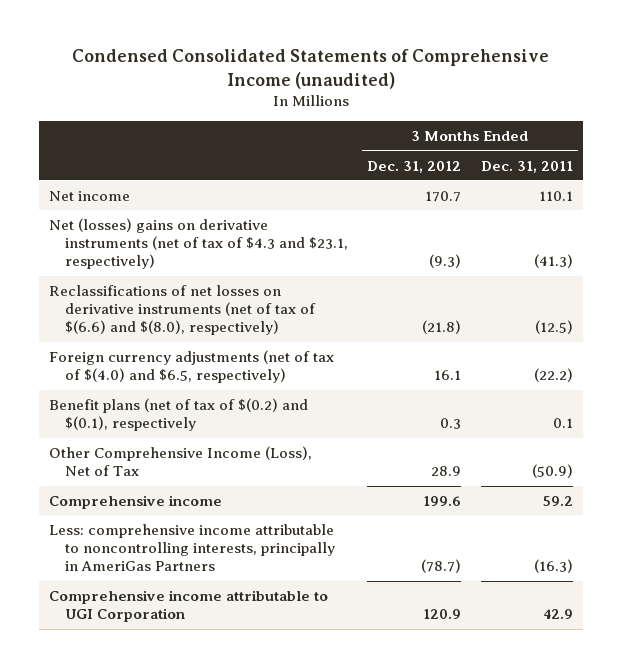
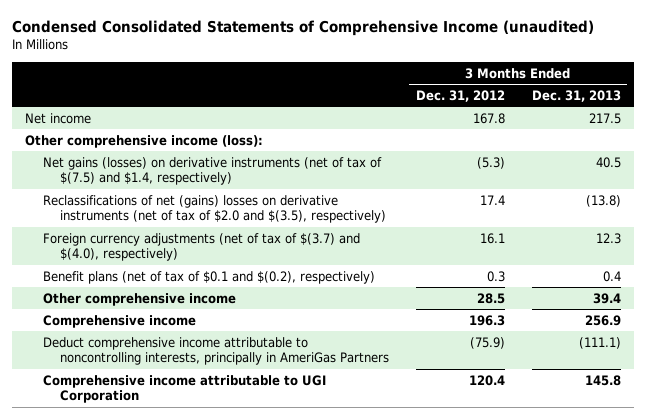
[481,160,574,173] Dec. 31, 2011 -> none
none -> [531,89,621,102] Dec. 31, 2013
[425,190,462,202] 170.7 -> [472,112,505,124] 167.8
none -> [25,134,264,148] Other comprehensive income (loss):
[48,217,348,270] Net (losses) gains on derivative instruments (net of tax of $4.3 and $23.1, respectively) -> [42,156,382,186] Net gains (losses) on derivative instruments (net of tax of $(7.5) and $1.4, respectively)
[429,254,462,269] (9.3) -> [476,156,505,169] (5.3)
[48,284,316,336] Reclassifications of net losses on derivative instruments (net of tax of $(6.6) and $(8.0), respectively) -> [42,194,386,224] Reclassifications of net (gains) losses on derivative instruments (net of tax of $2.0 and $(3.5), respectively)
[422,320,462,335] (21.8) -> [479,194,505,205] 17.4
[48,349,334,384] Foreign currency adjustments (net of tax of $(4.0) and $6.5, respectively) -> [42,232,360,262] Foreign currency adjustments (net of tax of $(3.7) and $(4.0), respectively)
[48,397,308,432] Benefit plans (net of tax of $(0.2) and $(0.1), respectively -> [42,270,375,284] Benefit plans (net of tax of $0.1 and $(0.2), respectively)
[48,445,312,477] Other Comprehensive Income (Loss), Net of Tax -> [42,292,236,306] Other comprehensive income
[431,466,462,477] 28.9 -> [476,292,505,304] 28.5
[423,495,462,506] 199.6 -> [468,314,505,326] 196.3
[48,523,335,572] Less: comprehensive income attributable to noncontrolling interests, principally in AmeriGas Partners -> [42,336,389,366] Deduct comprehensive income attributable to noncontrolling interests, principally in AmeriGas Partners
[421,559,462,574] (78.7) -> [469,336,505,349] (75.9)
[423,609,462,620] 120.9 -> [468,374,505,386] 120.4

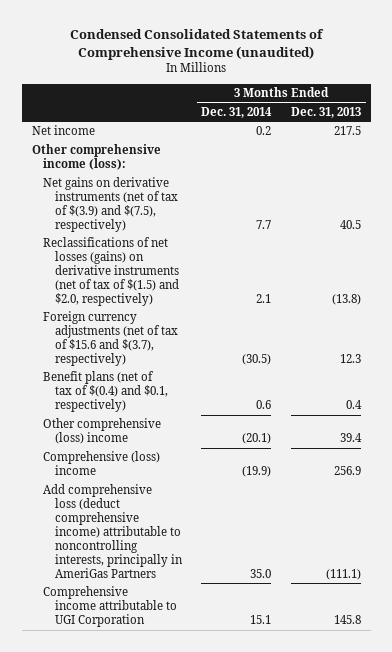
[415,89,505,102] Dec. 31, 2012 -> none
none -> [201,106,273,118] Dec. 31, 2014
[42,156,382,186] Net gains (losses) on derivative instruments (net of tax of $(7.5) and $1.4, respectively) -> [43,177,178,233] Net gains on derivative instruments (net of tax of $(3.9) and $(7.5), respectively)
[42,194,386,224] Reclassifications of net (gains) losses on derivative instruments (net of tax of $2.0 and $(3.5), respectively) -> [43,237,179,307] Reclassifications of net losses (gains) on derivative instruments (net of tax of $(1.5) and $2.0, respectively)
[42,232,360,262] Foreign currency adjustments (net of tax of $(3.7) and $(4.0), respectively) -> [43,311,178,367] Foreign currency adjustments (net of tax of $15.6 and $(3.7), respectively)
[42,270,375,284] Benefit plans (net of tax of $0.1 and $(0.2), respectively) -> [43,371,168,413] Benefit plans (net of tax of $(0.4) and $0.1, respectively)
[42,292,236,306] Other comprehensive income -> [43,418,162,445] Other comprehensive (loss) income
[42,314,196,328] Comprehensive income -> [43,451,161,476] Comprehensive (loss) income
[42,336,389,366] Deduct comprehensive income attributable to noncontrolling interests, principally in AmeriGas Partners -> [43,484,183,578] Add comprehensive loss (deduct comprehensive income) attributable to noncontrolling interests, principally in AmeriGas Partners

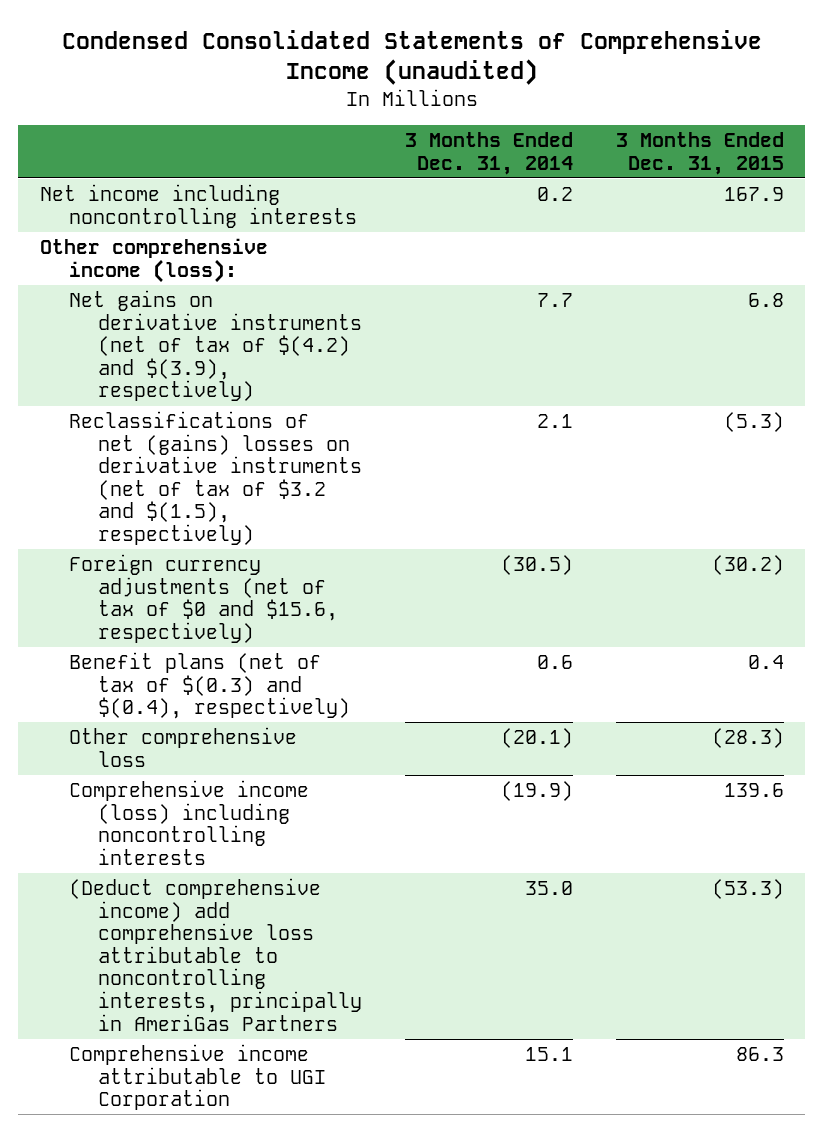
[290,106,361,118] Dec. 31, 2013 -> none
none -> [615,132,784,175] 3 Months Ended Dec. 31, 2015
[31,125,95,136] Net income -> [39,183,357,228] Net income including noncontrolling interests
[43,177,178,233] Net gains on derivative instruments (net of tax of $(3.9) and $(7.5), respectively) -> [68,289,362,402] Net gains on derivative instruments (net of tax of $(4.2) and $(3.9), respectively)
[43,237,179,307] Reclassifications of net losses (gains) on derivative instruments (net of tax of $(1.5) and $2.0, respectively) -> [68,410,362,545] Reclassifications of net (gains) losses on derivative instruments (net of tax of $3.2 and $(1.5), respectively)
[43,311,178,367] Foreign currency adjustments (net of tax of $15.6 and $(3.7), respectively) -> [68,553,338,643] Foreign currency adjustments (net of tax of $0 and $15.6, respectively)
[43,371,168,413] Benefit plans (net of tax of $(0.4) and $0.1, respectively) -> [68,651,350,720] Benefit plans (net of tax of $(0.3) and $(0.4), respectively)
[43,418,162,445] Other comprehensive (loss) income -> [68,726,297,767] Other comprehensive loss
[43,451,161,476] Comprehensive (loss) income -> [68,779,309,865] Comprehensive income (loss) including noncontrolling interests
[43,484,183,578] Add comprehensive loss (deduct comprehensive income) attributable to noncontrolling interests, principally in AmeriGas Partners -> [68,877,362,1031] (Deduct comprehensive income) add comprehensive loss attributable to noncontrolling interests, principally in AmeriGas Partners

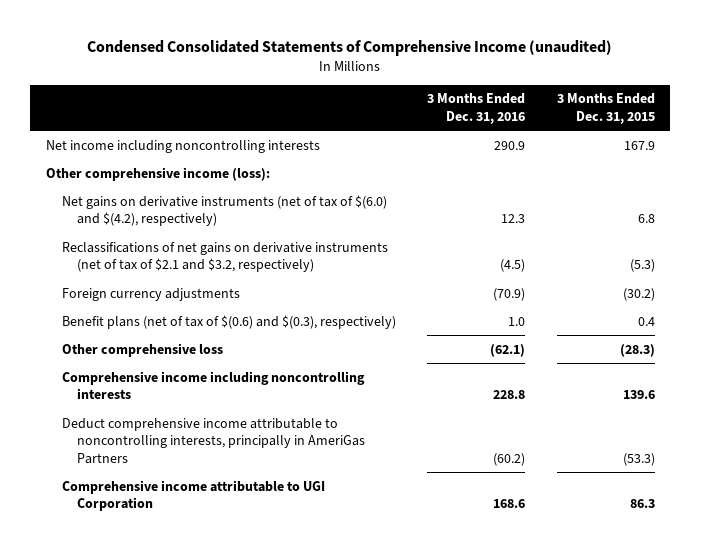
[404,132,573,175] 3 Months Ended Dec. 31, 2014 -> none
none -> [427,93,526,125] 3 Months Ended Dec. 31, 2016
[68,289,362,402] Net gains on derivative instruments (net of tax of $(4.2) and $(3.9), respectively) -> [61,194,387,227] Net gains on derivative instruments (net of tax of $(6.0) and $(4.2), respectively)
[68,410,362,545] Reclassifications of net (gains) losses on derivative instruments (net of tax of $3.2 and $(1.5), respectively) -> [61,241,388,273] Reclassifications of net gains on derivative instruments (net of tax of $2.1 and $3.2, respectively)
[68,553,338,643] Foreign currency adjustments (net of tax of $0 and $15.6, respectively) -> [61,287,240,301] Foreign currency adjustments
[68,651,350,720] Benefit plans (net of tax of $(0.3) and $(0.4), respectively) -> [61,314,396,329] Benefit plans (net of tax of $(0.6) and $(0.3), respectively)
[68,779,309,865] Comprehensive income (loss) including noncontrolling interests -> [61,370,365,400] Comprehensive income including noncontrolling interests
[68,877,362,1031] (Deduct comprehensive income) add comprehensive loss attributable to noncontrolling interests, principally in AmeriGas Partners -> [61,417,366,464] Deduct comprehensive income attributable to noncontrolling interests, principally in AmeriGas Partners

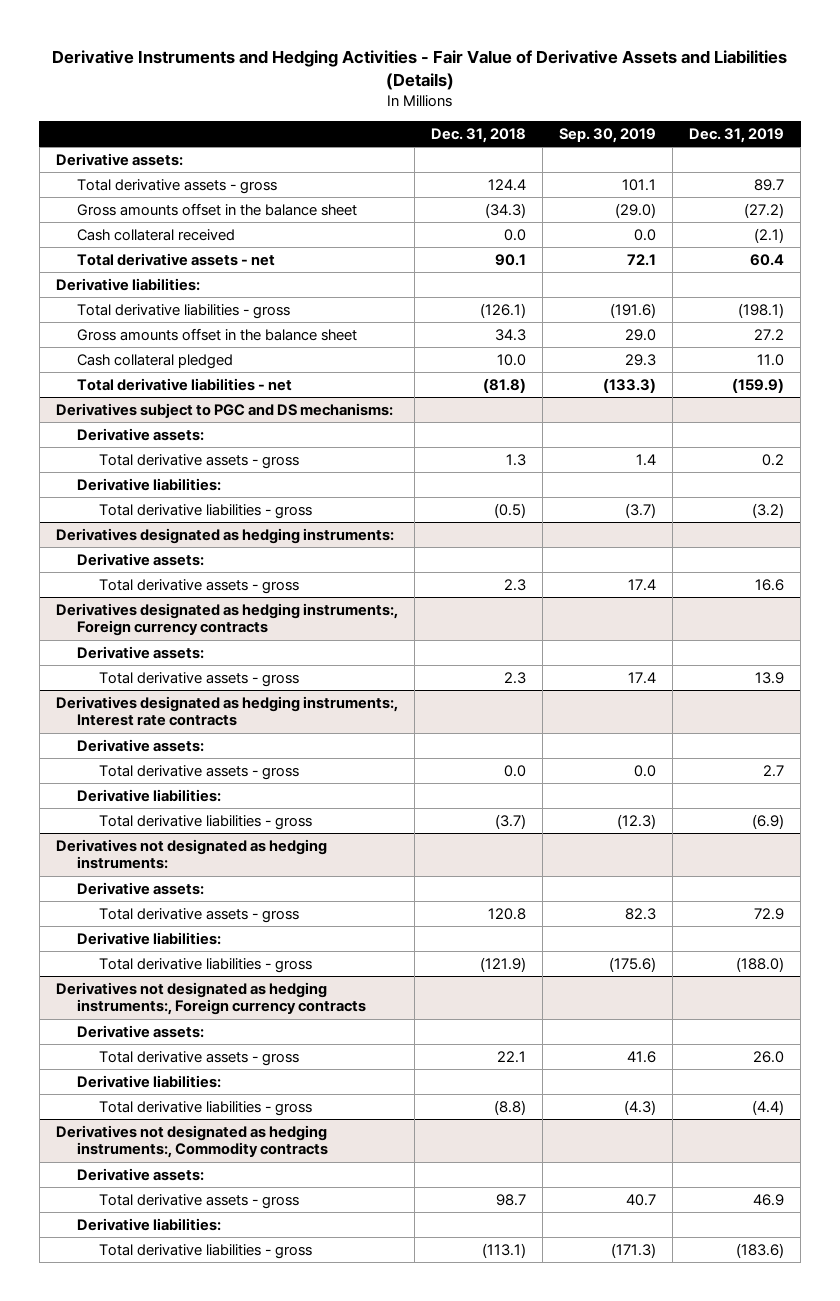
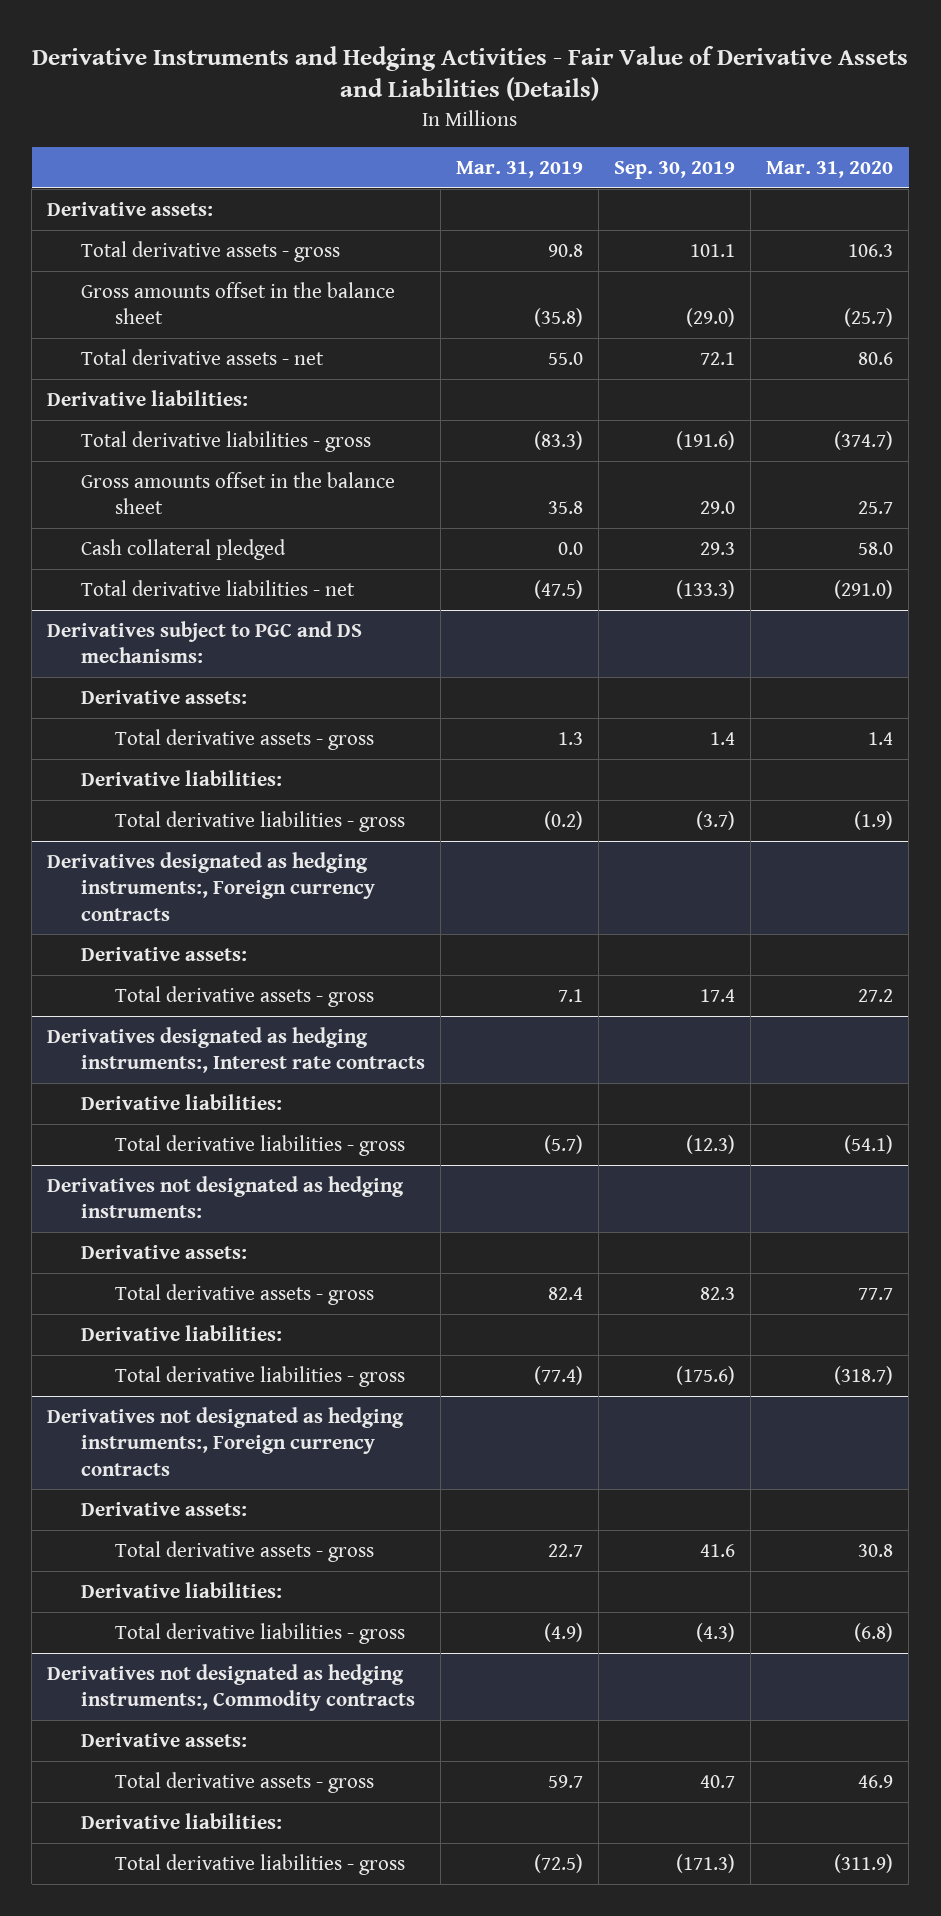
[431,127,527,143] Dec. 31, 2018 -> none
[689,127,785,143] Dec. 31, 2019 -> none
none -> [456,160,584,178] Mar. 31, 2019
none -> [766,160,894,178] Mar. 31, 2020
[77,228,236,241] Cash collateral received -> none
[55,527,394,544] Derivatives designated as hedging instruments: -> none
[77,552,205,566] Derivative assets: -> none
[98,578,299,594] Total derivative assets - gross -> none
[77,738,205,752] Derivative assets: -> none
[98,764,299,780] Total derivative assets - gross -> none

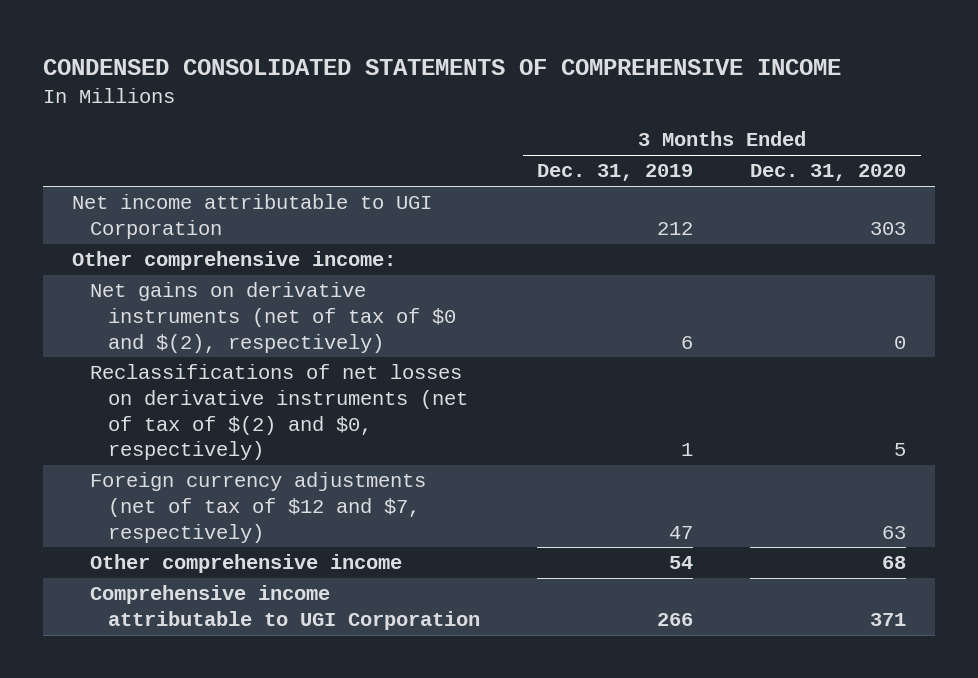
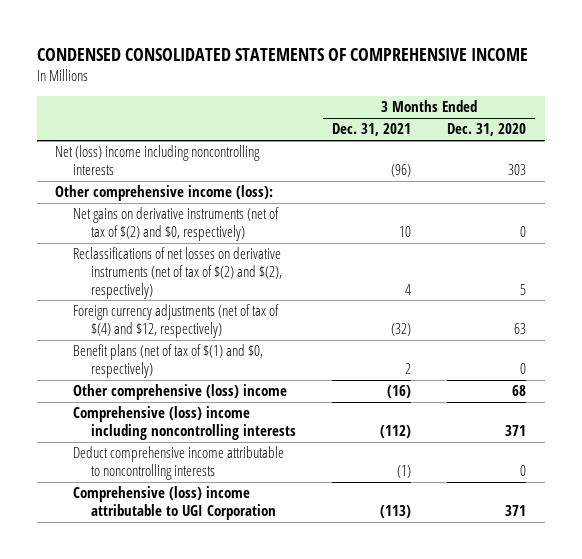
[537,164,694,182] Dec. 31, 2019 -> none
none -> [331,123,411,137] Dec. 31, 2021
[71,194,432,239] Net income attributable to UGI Corporation -> none
none -> [55,145,261,176] Net (loss) income including noncontrolling interests
[71,251,396,271] Other comprehensive income: -> [55,185,274,202] Other comprehensive income (loss):
[89,282,456,353] Net gains on derivative instruments (net of tax of $0 and $(2), respectively) -> [73,207,280,242] Net gains on derivative instruments (net of tax of $(2) and $0, respectively)
[89,364,468,461] Reclassifications of net losses on derivative instruments (net of tax of $(2) and $0, respectively) -> [73,247,282,299] Reclassifications of net losses on derivative instruments (net of tax of $(2) and $(2), respectively)
[89,472,426,543] Foreign currency adjustments (net of tax of $12 and $7, respectively) -> [73,304,280,339] Foreign currency adjustments (net of tax of $(4) and $12, respectively)
none -> [73,344,264,379] Benefit plans (net of tax of $(1) and $0, respectively)
[89,554,402,574] Other comprehensive income -> [73,384,288,401] Other comprehensive (loss) income
none -> [73,406,296,441] Comprehensive (loss) income including noncontrolling interests
none -> [73,446,285,481] Deduct comprehensive income attributable to noncontrolling interests
[89,585,480,630] Comprehensive income attributable to UGI Corporation -> [73,486,276,521] Comprehensive (loss) income attributable to UGI Corporation

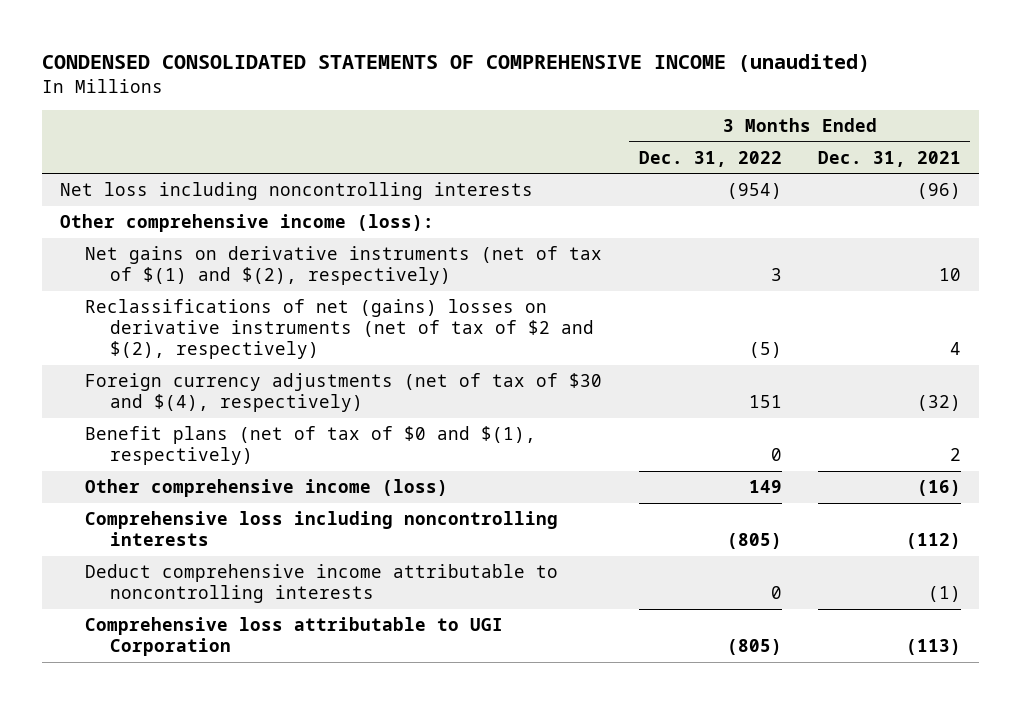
[37,47,529,61] CONDENSED CONSOLIDATED STATEMENTS OF COMPREHENSIVE INCOME -> [42,54,871,73] CONDENSED CONSOLIDATED STATEMENTS OF COMPREHENSIVE INCOME (unaudited)
[447,123,527,137] Dec. 31, 2020 -> none
none -> [638,150,782,167] Dec. 31, 2022
[55,145,261,176] Net (loss) income including noncontrolling interests -> [60,182,534,201] Net loss including noncontrolling interests
[73,207,280,242] Net gains on derivative instruments (net of tax of $(2) and $0, respectively) -> [85,246,603,286] Net gains on derivative instruments (net of tax of $(1) and $(2), respectively)
[73,247,282,299] Reclassifications of net losses on derivative instruments (net of tax of $(2) and $(2), respectively) -> [85,299,594,360] Reclassifications of net (gains) losses on derivative instruments (net of tax of $2 and $(2), respectively)
[73,304,280,339] Foreign currency adjustments (net of tax of $(4) and $12, respectively) -> [85,373,603,413] Foreign currency adjustments (net of tax of $30 and $(4), respectively)
[73,344,264,379] Benefit plans (net of tax of $(1) and $0, respectively) -> [85,426,537,466] Benefit plans (net of tax of $0 and $(1), respectively)
[73,384,288,401] Other comprehensive (loss) income -> [85,479,449,498] Other comprehensive income (loss)
[73,406,296,441] Comprehensive (loss) income including noncontrolling interests -> [85,511,559,547] Comprehensive loss including noncontrolling interests
[73,486,276,521] Comprehensive (loss) income attributable to UGI Corporation -> [85,617,504,657] Comprehensive loss attributable to UGI Corporation

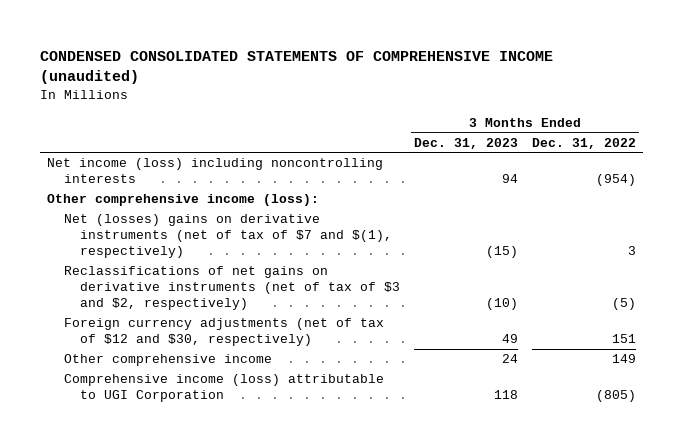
[818,150,962,167] Dec. 31, 2021 -> none
none -> [414,137,519,149] Dec. 31, 2023
[60,182,534,201] Net loss including noncontrolling interests -> [47,158,384,184] Net income (loss) including noncontrolling interests
[85,426,537,466] Benefit plans (net of tax of $0 and $(1), respectively) -> none
[85,511,559,547] Comprehensive loss including noncontrolling interests -> none
[85,564,559,604] Deduct comprehensive income attributable to noncontrolling interests -> none
[85,246,603,286] Net gains on derivative instruments (net of tax of $(1) and $(2), respectively) -> [63,214,393,258] Net (losses) gains on derivative instruments (net of tax of $7 and $(1), respectively)
[85,299,594,360] Reclassifications of net (gains) losses on derivative instruments (net of tax of $2 and $(2), respectively) -> [63,266,401,310] Reclassifications of net gains on derivative instruments (net of tax of $3 and $2, respectively)
[85,373,603,413] Foreign currency adjustments (net of tax of $30 and $(4), respectively) -> [63,318,384,347] Foreign currency adjustments (net of tax of $12 and $30, respectively)
[85,479,449,498] Other comprehensive income (loss) -> [63,354,272,367] Other comprehensive income
[85,617,504,657] Comprehensive loss attributable to UGI Corporation -> [63,374,384,403] Comprehensive income (loss) attributable to UGI Corporation

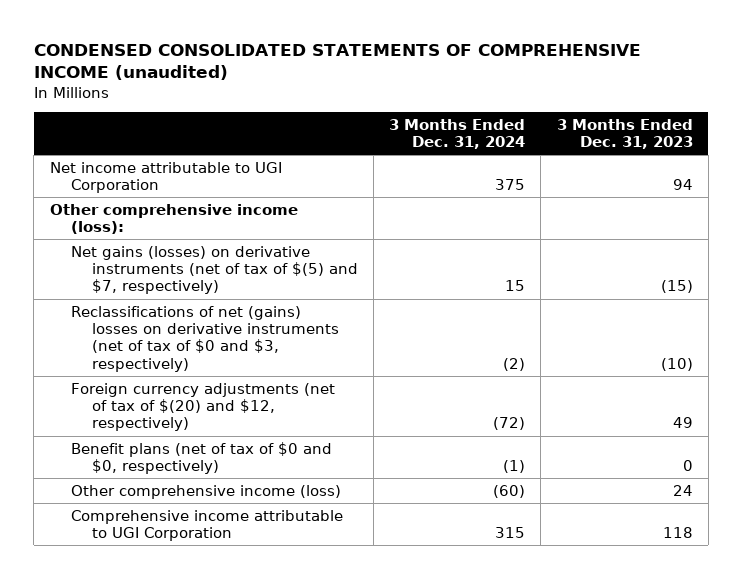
[531,137,636,149] Dec. 31, 2022 -> none
none -> [389,118,526,150] 3 Months Ended Dec. 31, 2024
[47,158,384,184] Net income (loss) including noncontrolling interests -> none
none -> [49,161,282,193] Net income attributable to UGI Corporation
[63,214,393,258] Net (losses) gains on derivative instruments (net of tax of $7 and $(1), respectively) -> [70,245,358,295] Net gains (losses) on derivative instruments (net of tax of $(5) and $7, respectively)
[63,266,401,310] Reclassifications of net gains on derivative instruments (net of tax of $3 and $2, respectively) -> [70,305,339,372] Reclassifications of net (gains) losses on derivative instruments (net of tax of $0 and $3, respectively)
[63,318,384,347] Foreign currency adjustments (net of tax of $12 and $30, respectively) -> [70,382,335,432] Foreign currency adjustments (net of tax of $(20) and $12, respectively)
none -> [70,441,332,474] Benefit plans (net of tax of $0 and $0, respectively)
[63,354,272,367] Other comprehensive income -> [70,484,341,499] Other comprehensive income (loss)
[63,374,384,403] Comprehensive income (loss) attributable to UGI Corporation -> [70,509,343,541] Comprehensive income attributable to UGI Corporation

